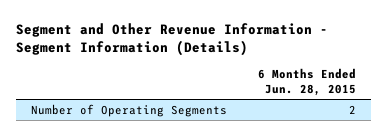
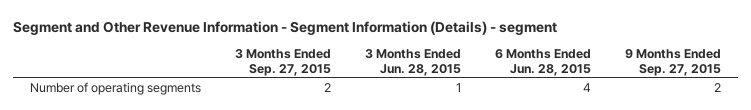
[16,23,329,57] Segment and Other Revenue Information - Segment Information (Details) -> [13,21,558,36] Segment and Other Revenue Information - Segment Information (Details) - segment
none -> [235,49,332,76] 3 Months Ended Sep. 27, 2015
none -> [365,49,462,76] 3 Months Ended Jun. 28, 2015
none -> [624,49,721,76] 9 Months Ended Sep. 27, 2015
[31,104,228,118] Number of Operating Segments -> [30,82,202,96] Number of operating segments
[348,105,356,115] 2 -> [583,83,592,93] 4

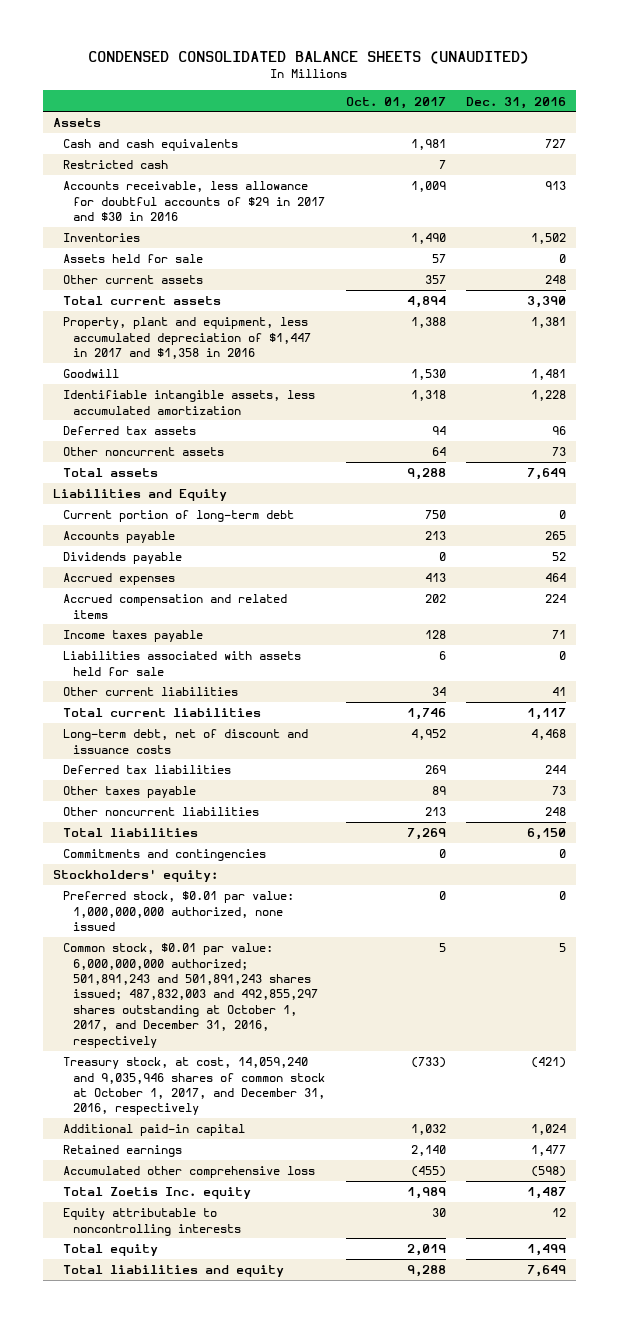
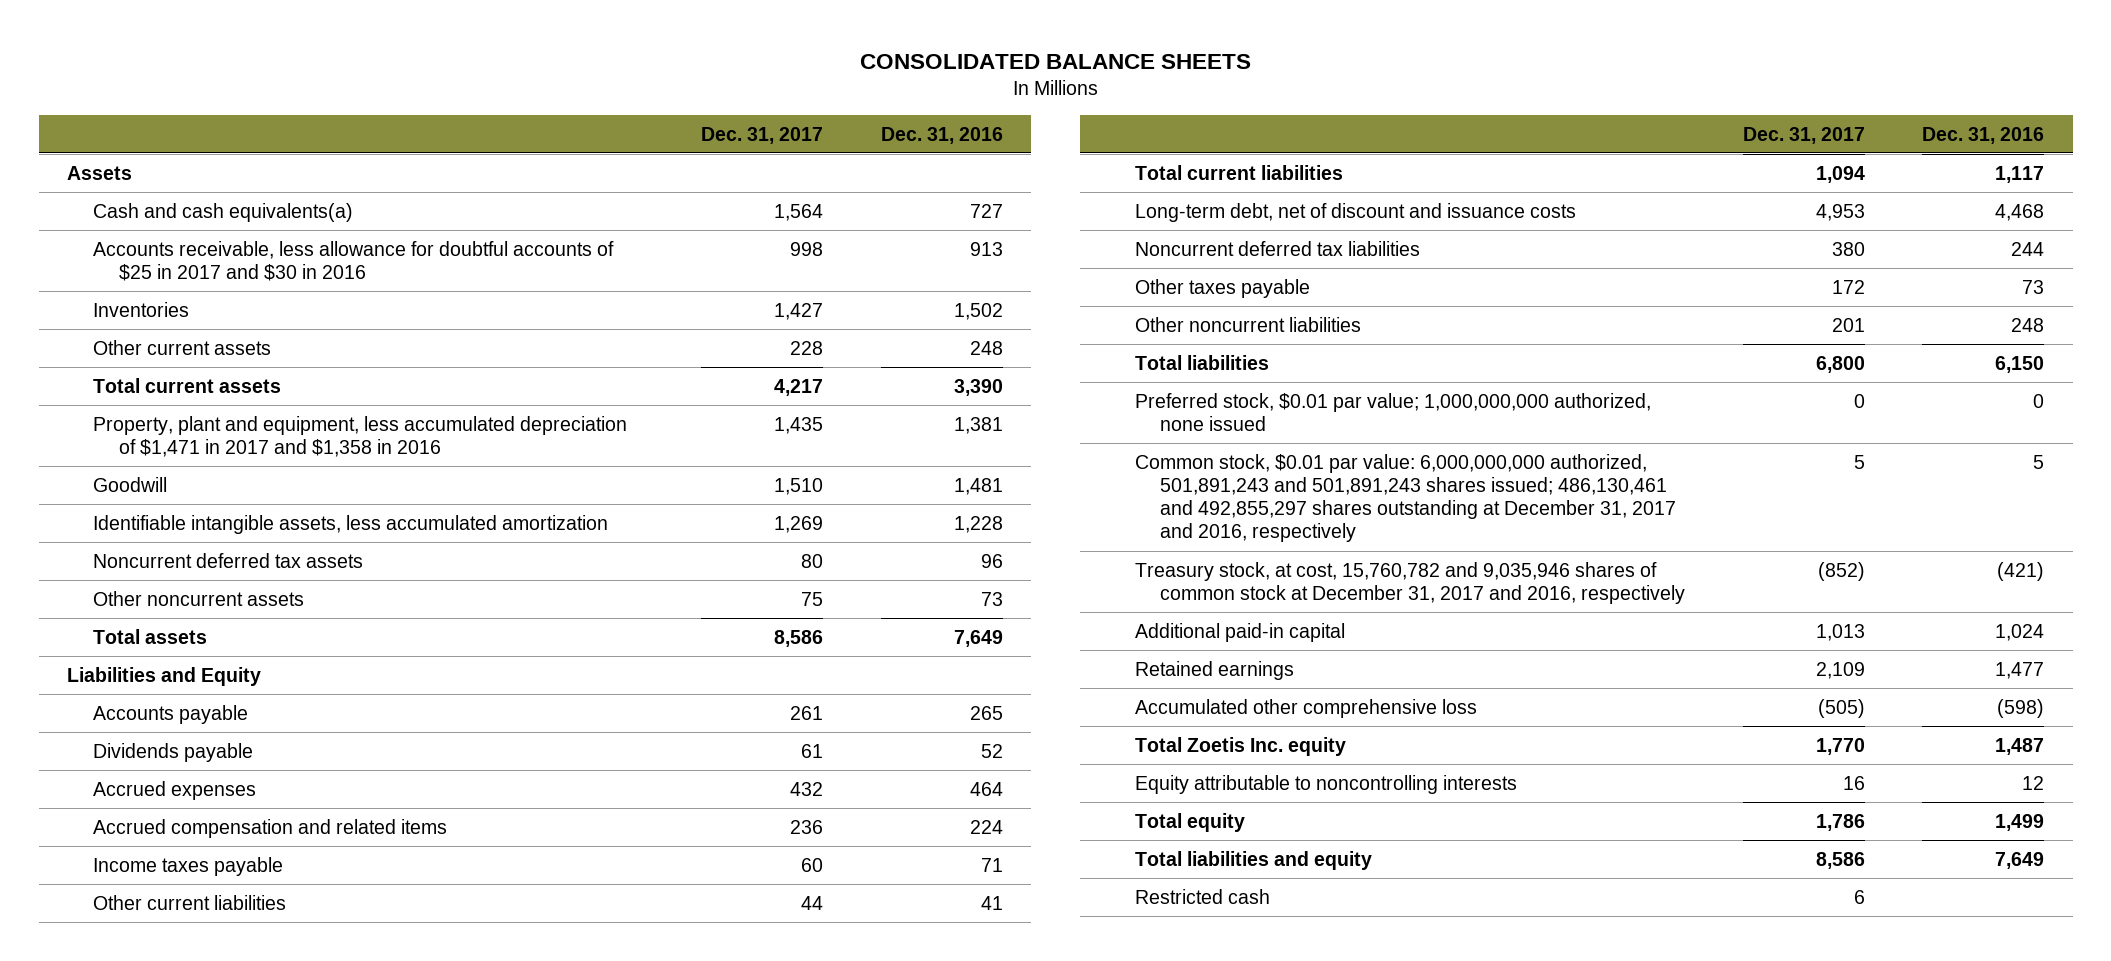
[88,50,530,64] CONDENSED CONSOLIDATED BALANCE SHEETS (UNAUDITED) -> [859,53,1251,69] CONSOLIDATED BALANCE SHEETS
[345,96,446,109] Oct. 01, 2017 -> none
none -> [701,126,824,144] Dec. 31, 2017
[63,139,239,152] Cash and cash equivalents -> [93,202,354,222] Cash and cash equivalents(a)
[63,181,326,222] Accounts receivable, less allowance for doubtful accounts of $29 in 2017 and $30 in 2016 -> [93,240,615,282] Accounts receivable, less allowance for doubtful accounts of $25 in 2017 and $30 in 2016
[63,254,204,264] Assets held for sale -> none
[63,317,312,360] Property, plant and equipment, less accumulated depreciation of $1,447 in 2017 and $1,358 in 2016 -> [93,415,628,458] Property, plant and equipment, less accumulated depreciation of $1,471 in 2017 and $1,358 in 2016
[63,426,197,436] Deferred tax assets -> [93,552,364,568] Noncurrent deferred tax assets
[63,510,295,523] Current portion of long-term debt -> none
[63,651,302,676] Liabilities associated with assets held for sale -> none
[63,765,232,775] Deferred tax liabilities -> [1134,240,1420,256] Noncurrent deferred tax liabilities
[63,849,267,862] Commitments and contingencies -> none
[52,869,218,883] Stockholders' equity: -> none
[63,891,295,932] Preferred stock, $0.01 par value: 1,000,000,000 authorized, none issued -> [1134,392,1651,432] Preferred stock, $0.01 par value; 1,000,000,000 authorized, none issued
[63,943,319,1048] Common stock, $0.01 par value: 6,000,000,000 authorized; 501,891,243 and 501,891,243 shares issued; 487,832,003 and 492,855,297 shares outstanding at October 1, 2017, and December 31, 2016, respectively -> [1134,453,1677,543] Common stock, $0.01 par value: 6,000,000,000 authorized, 501,891,243 and 501,891,243 shares issued; 486,130,461 and 492,855,297 shares outstanding at December 31, 2017 and 2016, respectively
[63,1057,326,1116] Treasury stock, at cost, 14,059,240 and 9,035,946 shares of common stock at October 1, 2017, and December 31, 2016, respectively -> [1134,561,1686,605] Treasury stock, at cost, 15,760,782 and 9,035,946 shares of common stock at December 31, 2017 and 2016, respectively
[63,160,169,170] Restricted cash -> [1134,888,1270,904] Restricted cash

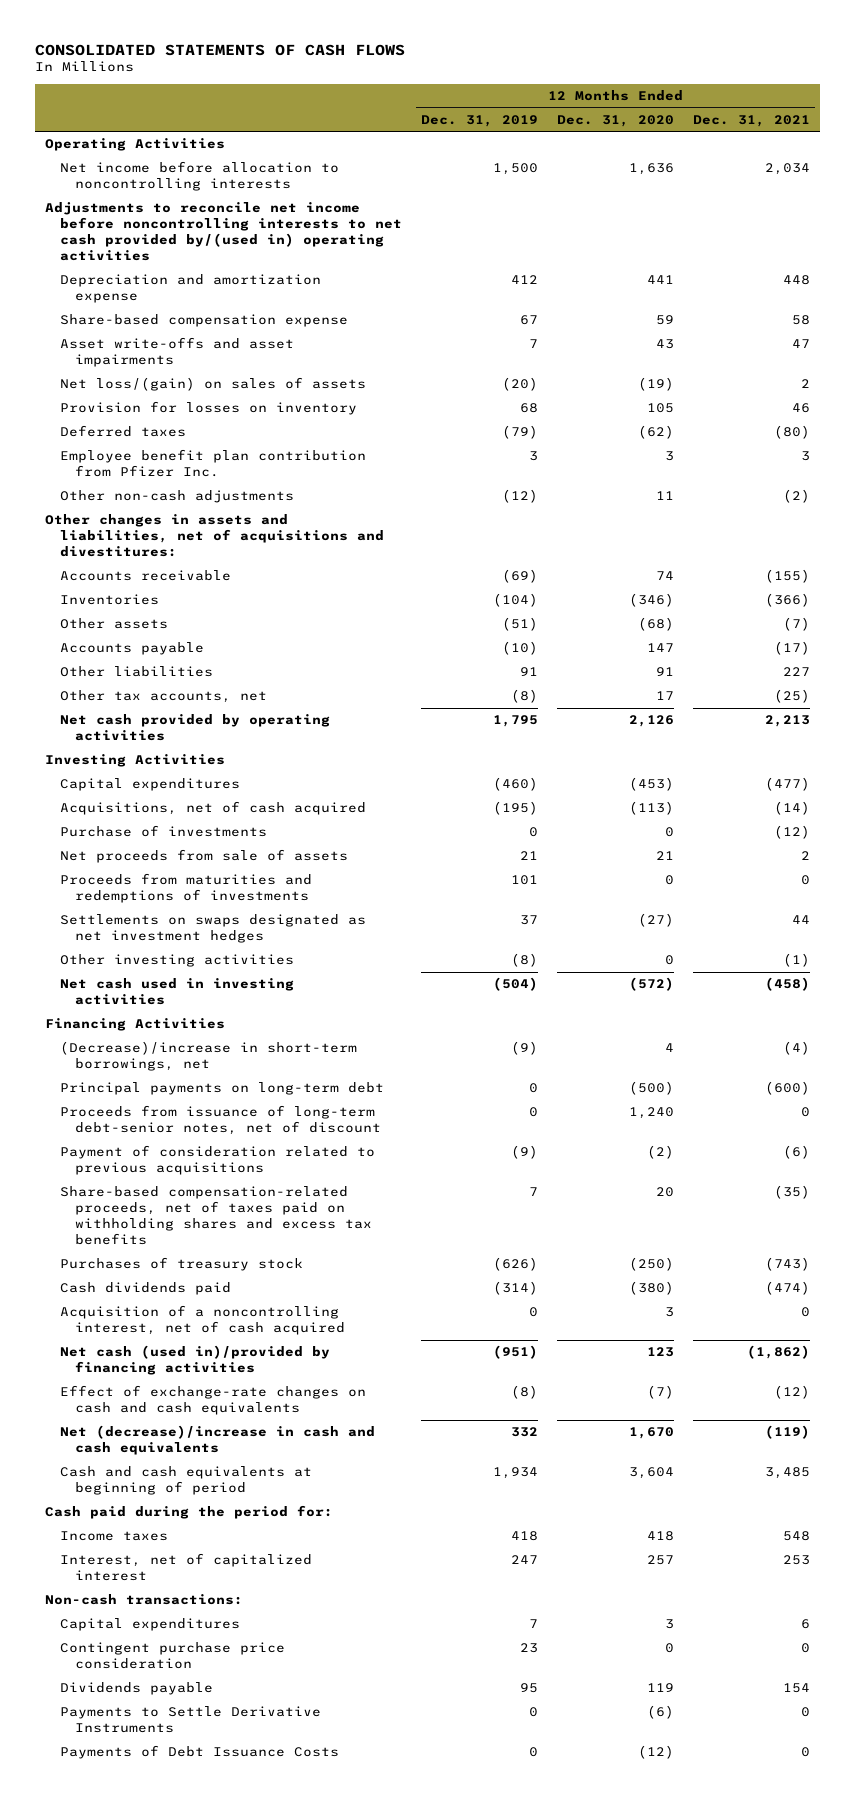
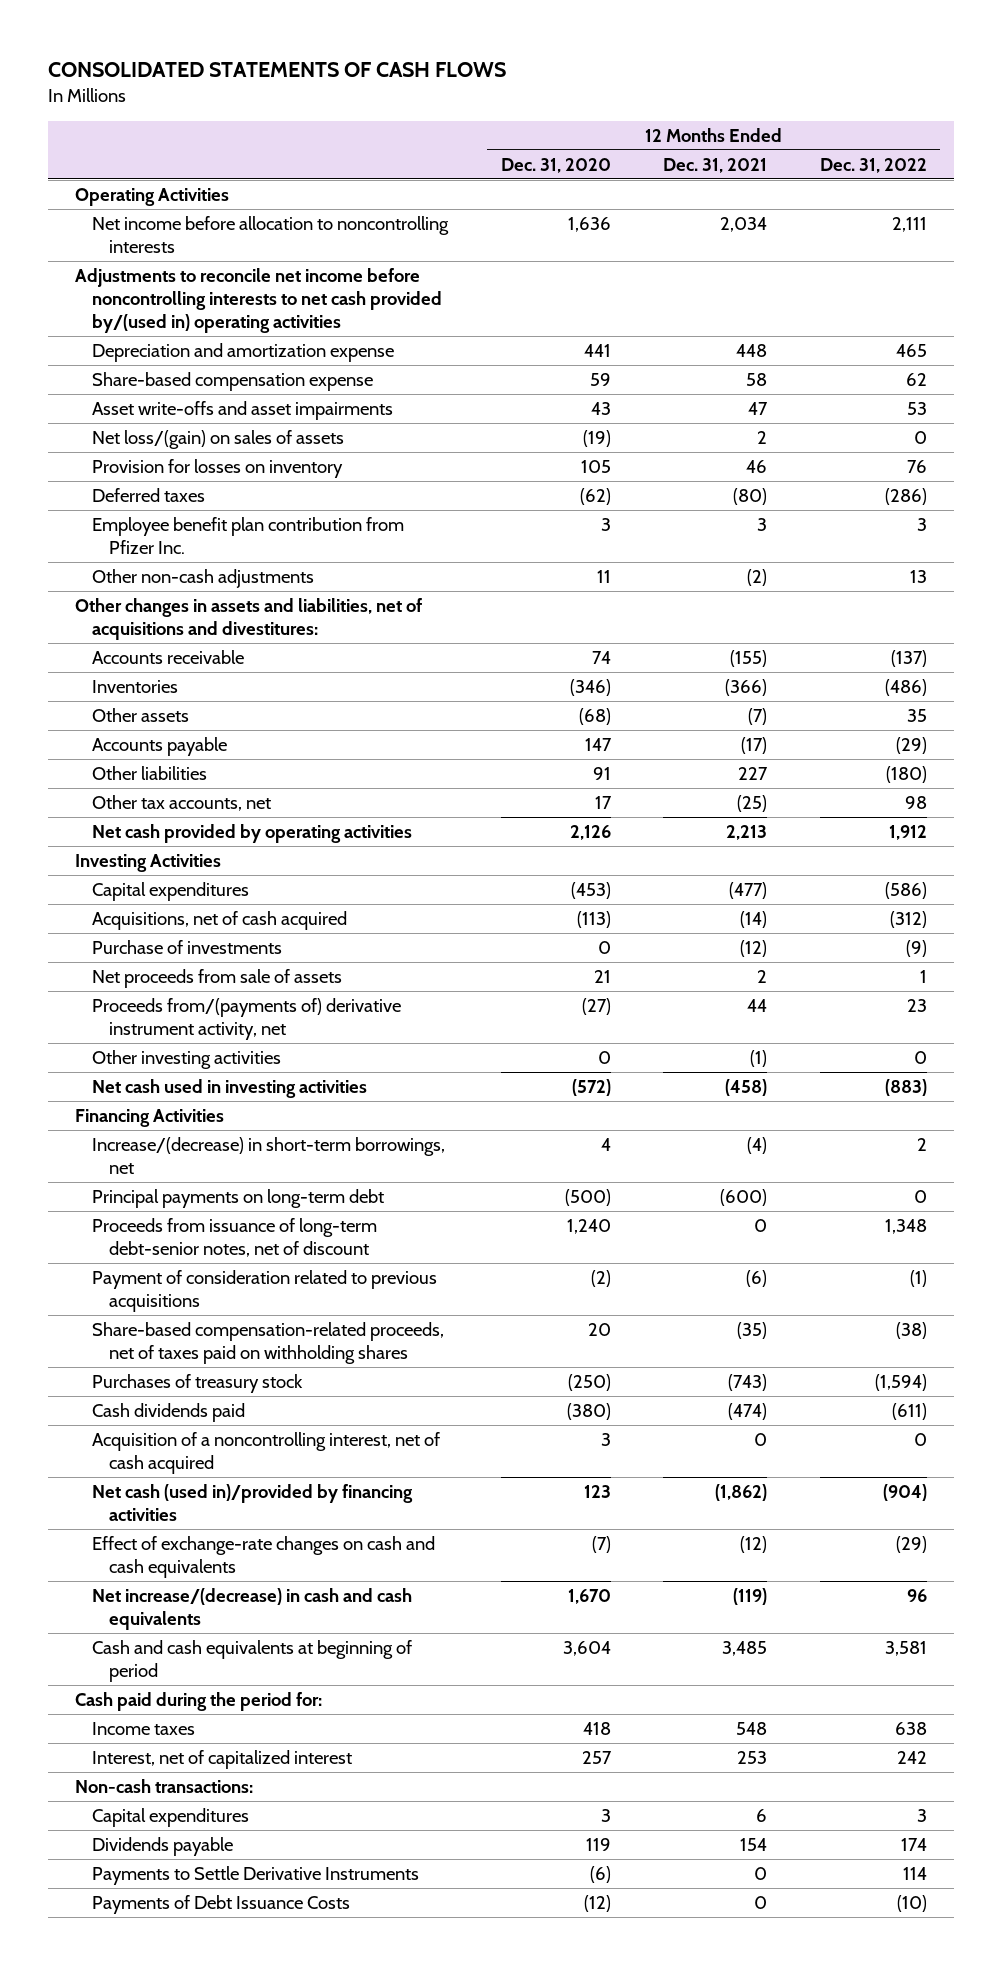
[420,114,538,127] Dec. 31, 2019 -> none
none -> [820,157,928,173] Dec. 31, 2022
[59,873,312,904] Proceeds from maturities and redemptions of investments -> none
[59,914,366,944] Settlements on swaps designated as net investment hedges -> [91,998,401,1040] Proceeds from/(payments of) derivative instrument activity, net
[59,1041,357,1072] (Decrease)/increase in short-term borrowings, net -> [91,1137,445,1174] Increase/(decrease) in short-term borrowings, net
[59,1186,372,1246] Share-based compensation-related proceeds, net of taxes paid on withholding shares and excess tax benefits -> [91,1322,444,1364] Share-based compensation-related proceeds, net of taxes paid on withholding shares
[59,1425,375,1456] Net (decrease)/increase in cash and cash equivalents -> [91,1588,412,1630] Net increase/(decrease) in cash and cash equivalents
[59,1642,285,1670] Contingent purchase price consideration -> none

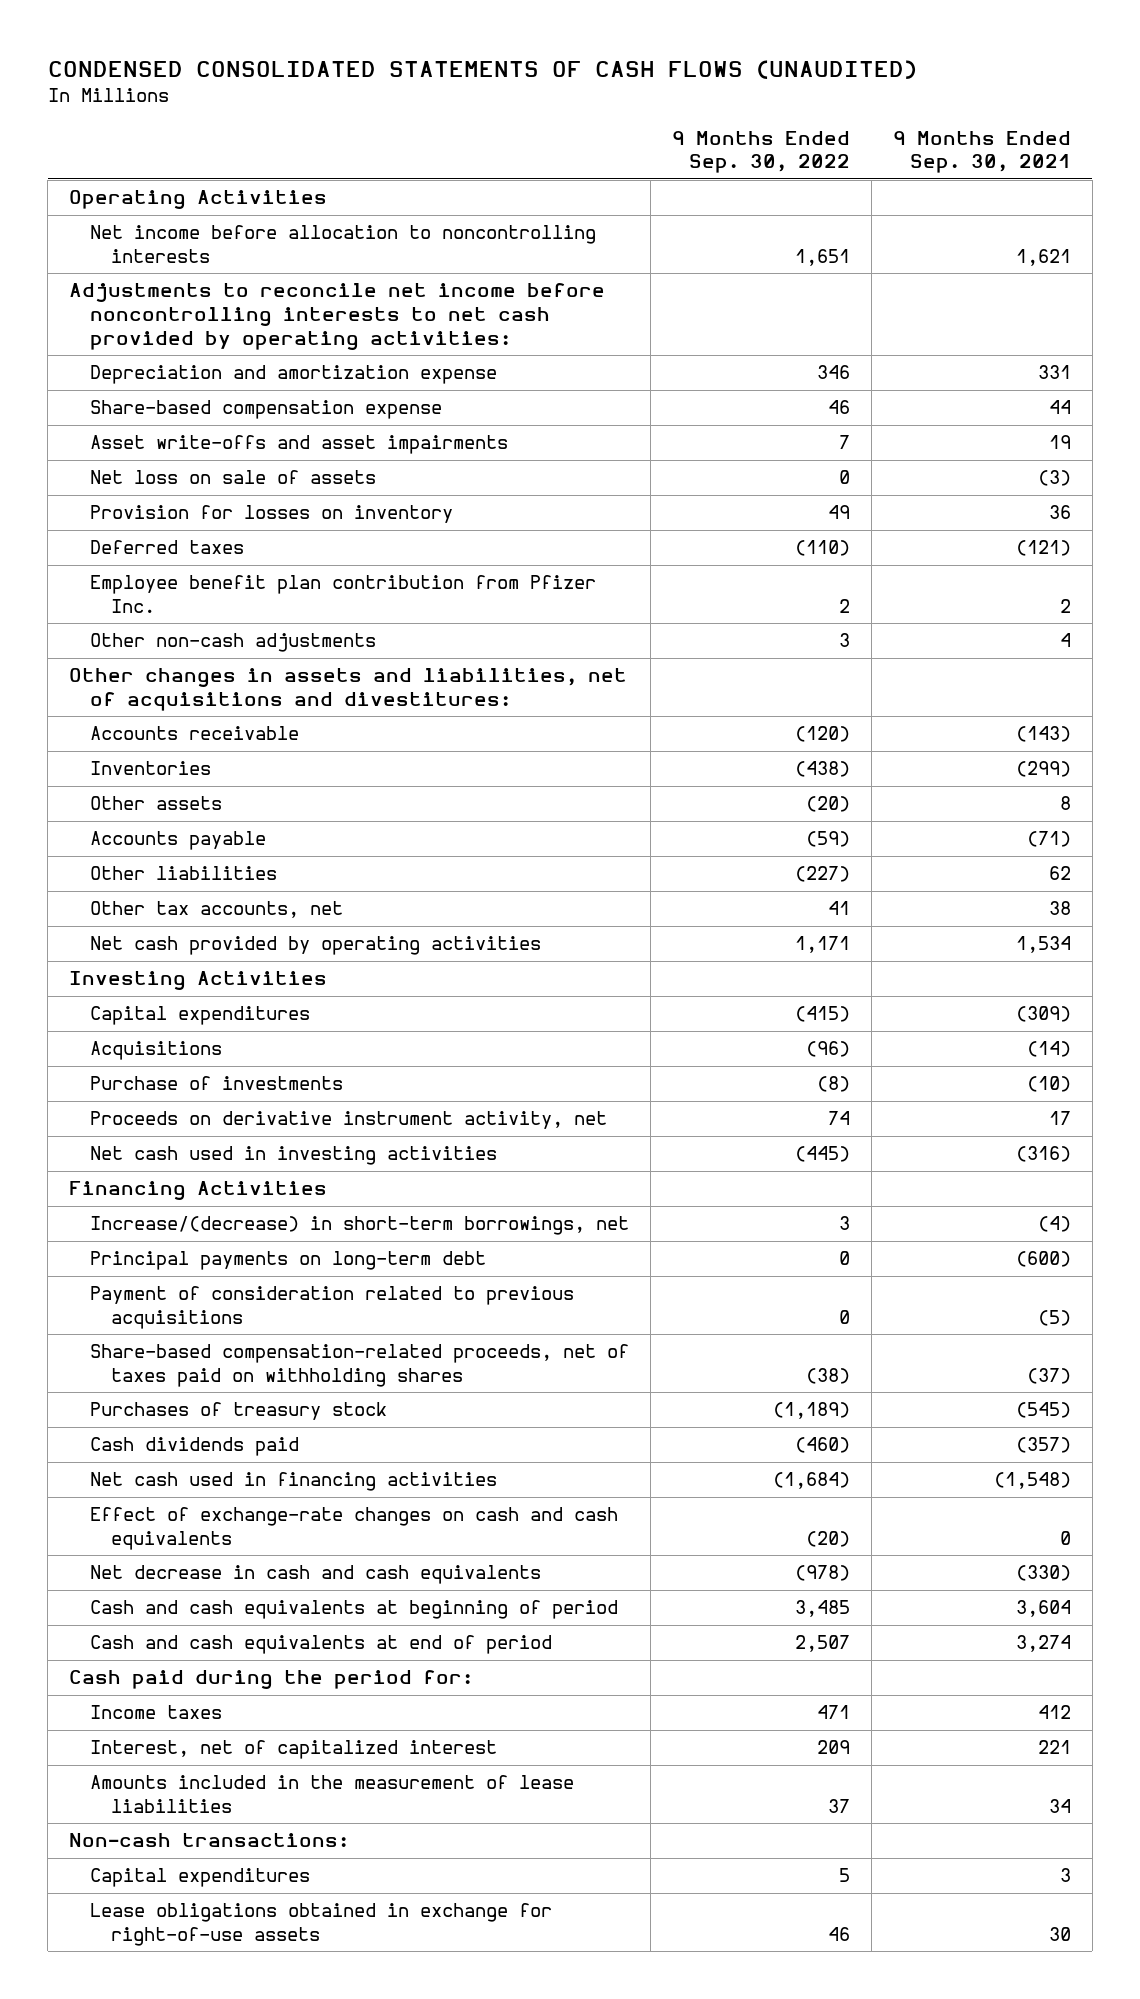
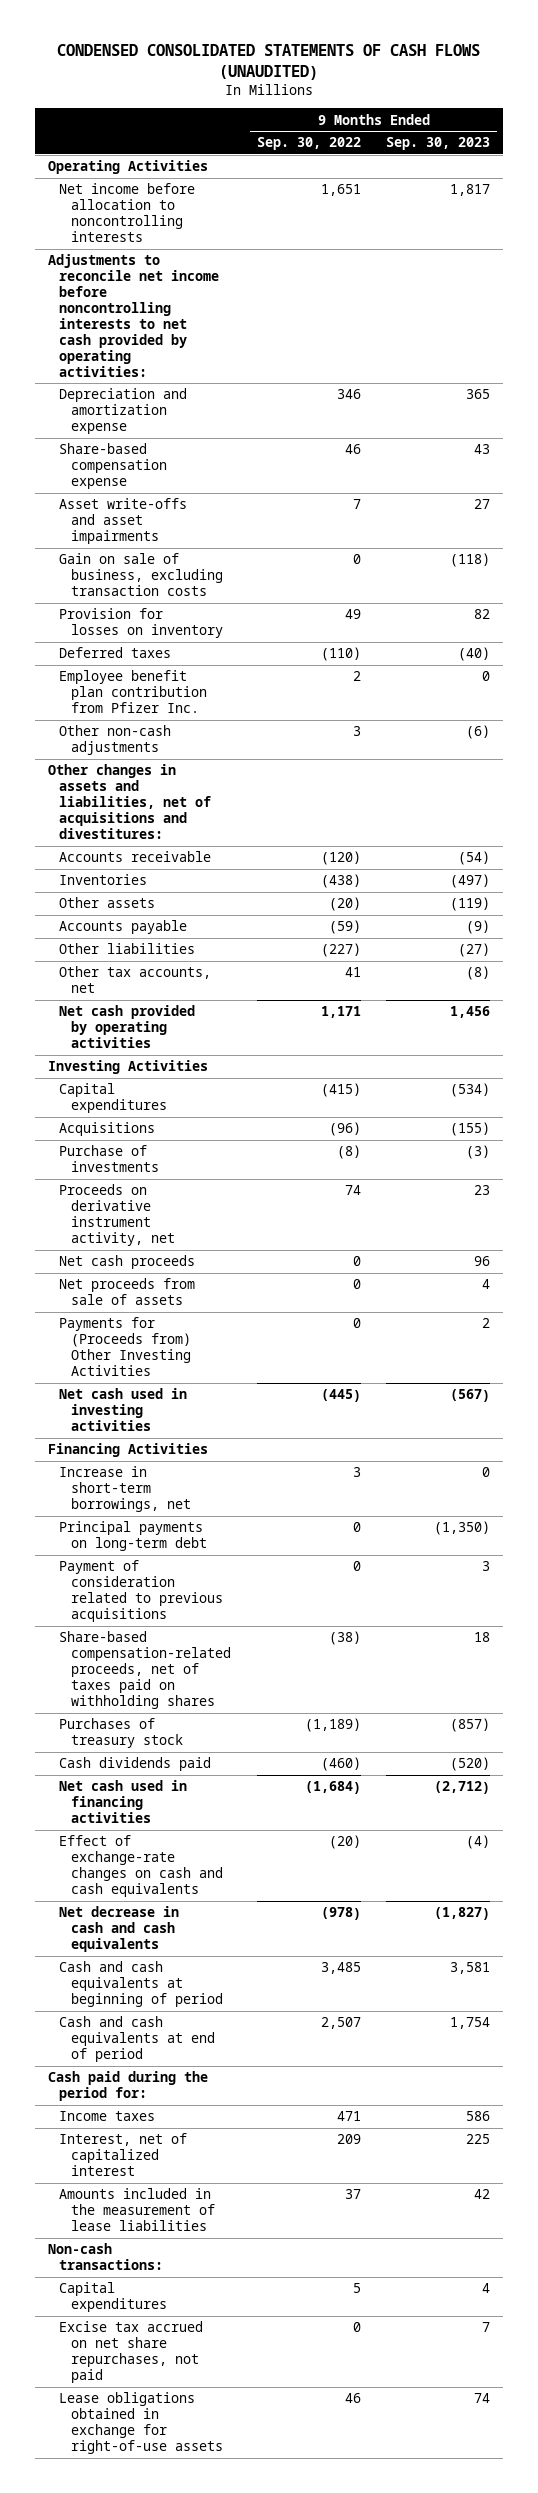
[892,130,1071,174] 9 Months Ended Sep. 30, 2021 -> none
none -> [386,137,491,151] Sep. 30, 2023
[89,470,376,485] Net loss on sale of assets -> none
none -> [59,553,224,597] Gain on sale of business, excluding transaction costs
none -> [59,1255,196,1270] Net cash proceeds
none -> [59,1278,196,1306] Net proceeds from sale of assets
none -> [59,1317,192,1377] Payments for (Proceeds from) Other Investing Activities
[89,1216,629,1236] Increase/(decrease) in short-term borrowings, net -> [59,1466,192,1513] Increase in short-term borrowings, net
none -> [59,2321,204,2384] Excise tax accrued on net share repurchases, not paid

